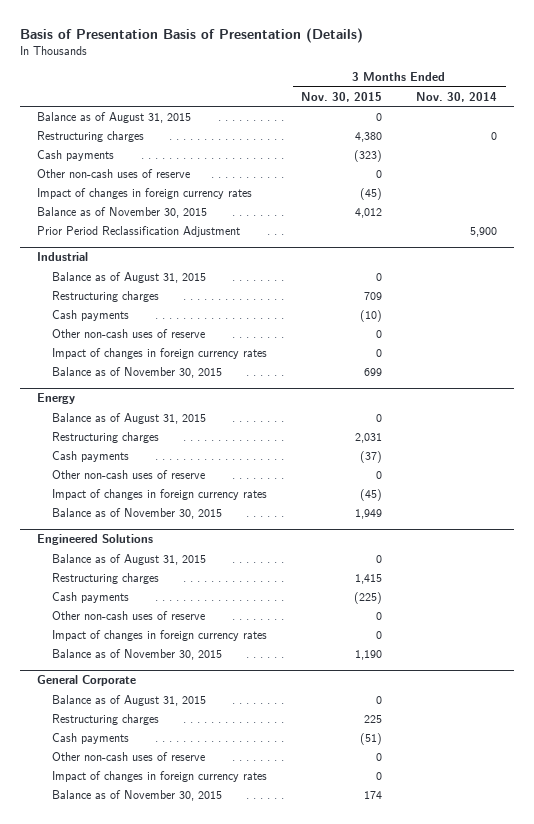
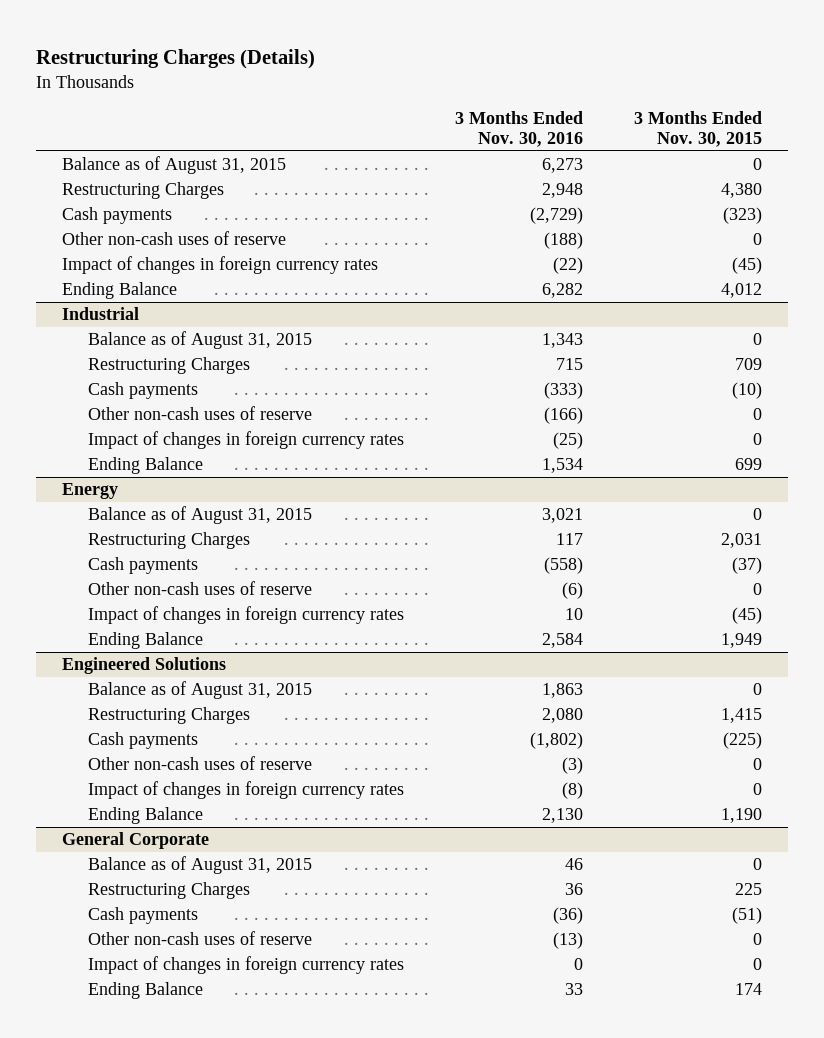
[19,27,363,43] Basis of Presentation Basis of Presentation (Details) -> [35,48,315,69] Restructuring Charges (Details)
[416,91,498,102] Nov. 30, 2014 -> none
none -> [454,110,583,148] 3 Months Ended Nov. 30, 2016
[36,131,144,143] Restructuring charges -> [61,182,224,200] Restructuring Charges
[36,226,240,238] Prior Period Reclassification Adjustment -> none
[36,207,207,219] Balance as of November 30, 2015 -> [61,282,177,300] Ending Balance
[52,291,160,303] Restructuring charges -> [87,357,250,375] Restructuring Charges
[52,367,223,379] Balance as of November 30, 2015 -> [87,457,203,475] Ending Balance
[52,432,160,444] Restructuring charges -> [87,532,250,550] Restructuring Charges
[52,508,223,520] Balance as of November 30, 2015 -> [87,632,203,650] Ending Balance
[52,573,160,585] Restructuring charges -> [87,707,250,725] Restructuring Charges
[52,649,223,661] Balance as of November 30, 2015 -> [87,807,203,825] Ending Balance
[52,714,160,726] Restructuring charges -> [87,882,250,900] Restructuring Charges
[52,790,223,802] Balance as of November 30, 2015 -> [87,982,203,1000] Ending Balance

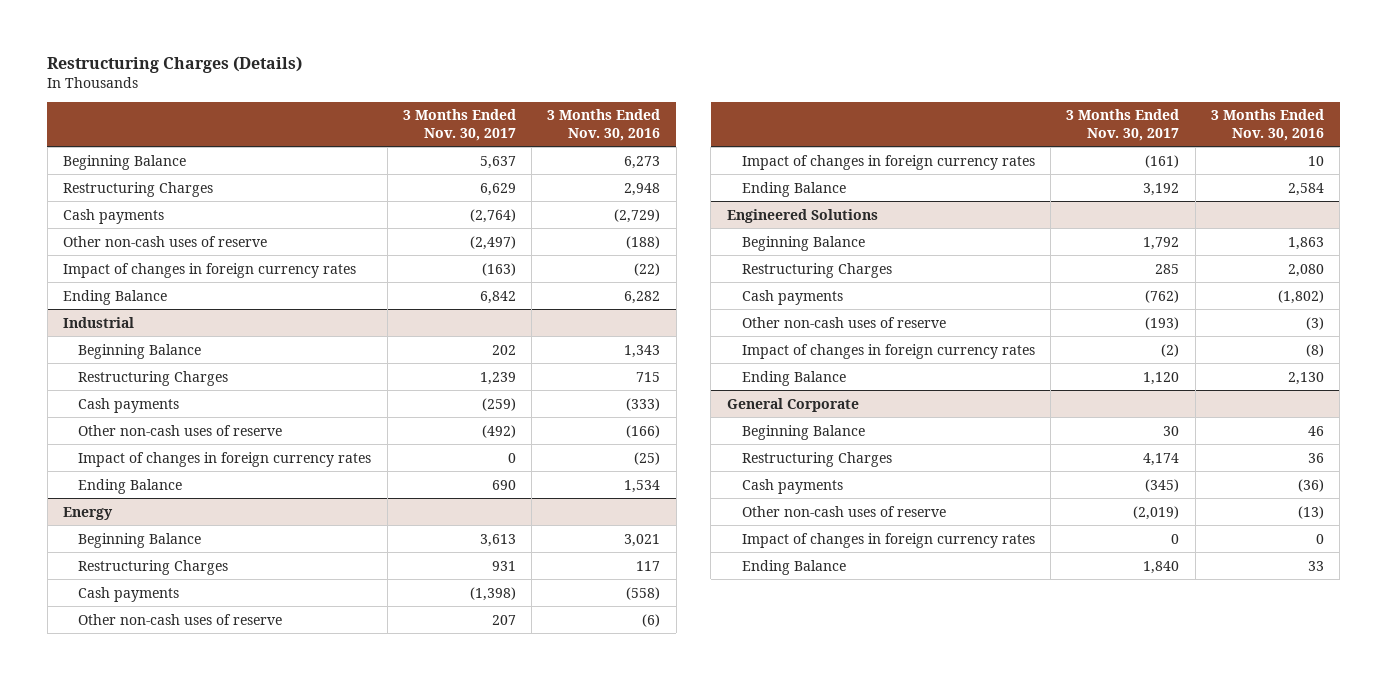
[634,110,763,148] 3 Months Ended Nov. 30, 2015 -> none
none -> [402,109,516,141] 3 Months Ended Nov. 30, 2017
[61,156,286,175] Balance as of August 31, 2015 -> [63,154,187,170] Beginning Balance
[87,331,312,350] Balance as of August 31, 2015 -> [78,343,202,359] Beginning Balance
[87,506,312,525] Balance as of August 31, 2015 -> [78,532,202,548] Beginning Balance
[87,681,312,700] Balance as of August 31, 2015 -> [741,235,865,251] Beginning Balance
[87,856,312,875] Balance as of August 31, 2015 -> [741,424,865,440] Beginning Balance

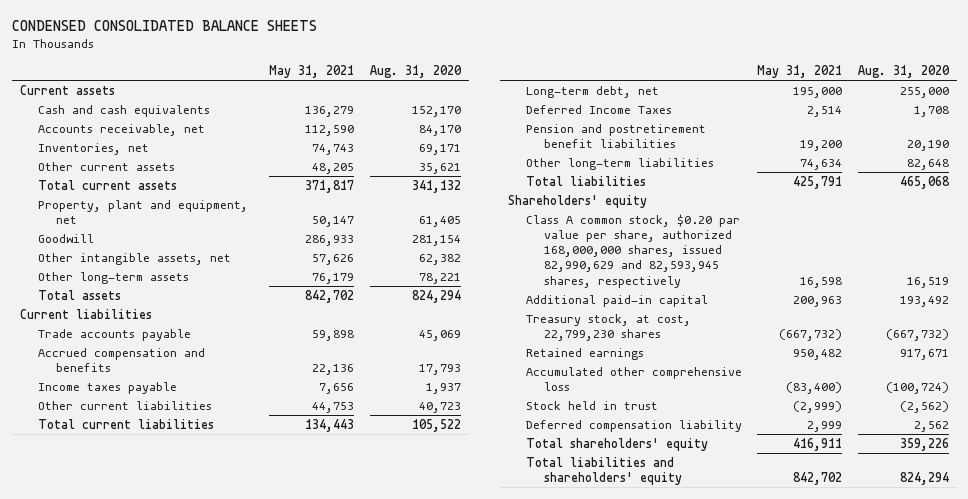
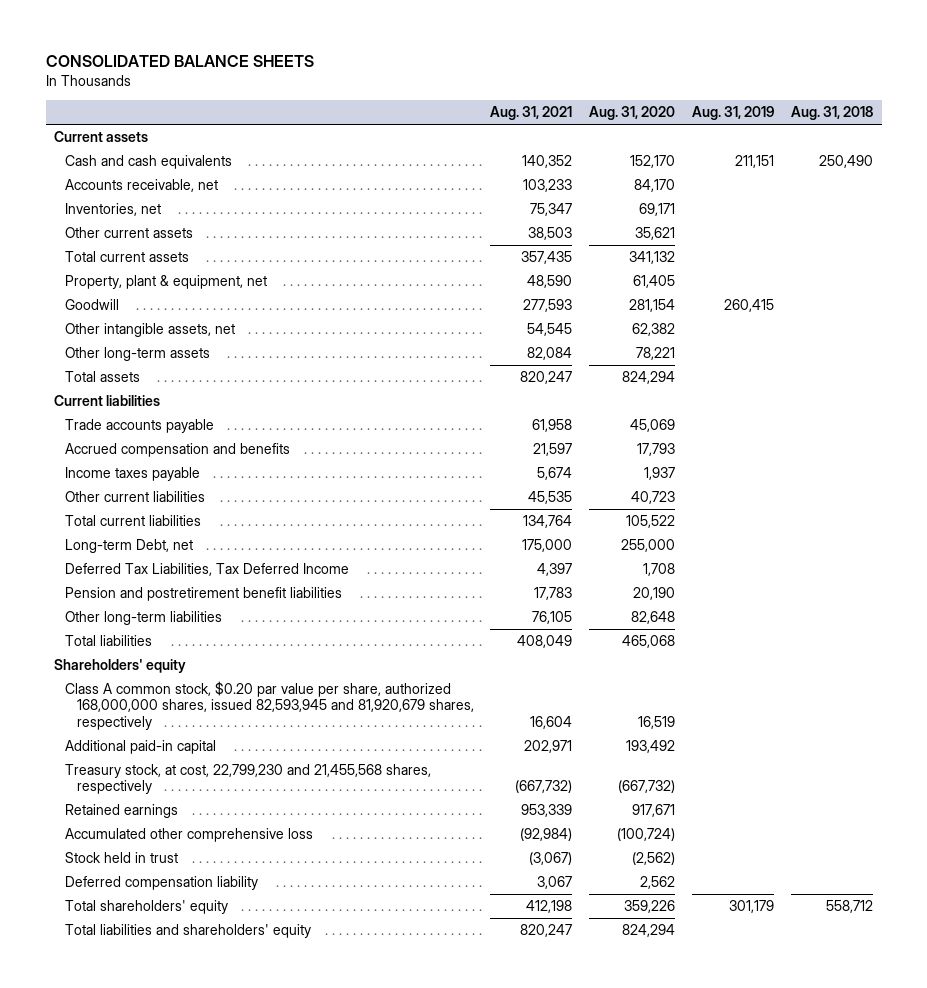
[11,20,317,32] CONDENSED CONSOLIDATED BALANCE SHEETS -> [45,55,314,68] CONSOLIDATED BALANCE SHEETS
[269,64,355,78] May 31, 2021 -> none
none -> [490,106,573,121] Aug. 31, 2021
none -> [692,106,775,121] Aug. 31, 2019
none -> [791,106,874,121] Aug. 31, 2018
[37,199,248,225] Property, plant and equipment, net -> [65,275,268,290] Property, plant & equipment, net
[525,85,659,98] Long-term debt, net -> [65,539,194,554] Long-term Debt, net
[525,104,672,114] Deferred Income Taxes -> [65,563,350,577] Deferred Tax Liabilities, Tax Deferred Income
[525,213,740,288] Class A common stock, $0.20 par value per share, authorized 168,000,000 shares, issued 82,990,629 and 82,593,945 shares, respectively -> [65,681,474,730] Class A common stock, $0.20 par value per share, authorized 168,000,000 shares, issued 82,593,945 and 81,920,679 shares, respectively
[525,313,691,342] Treasury stock, at cost, 22,799,230 shares -> [65,764,432,795] Treasury stock, at cost, 22,799,230 and 21,455,568 shares, respectively

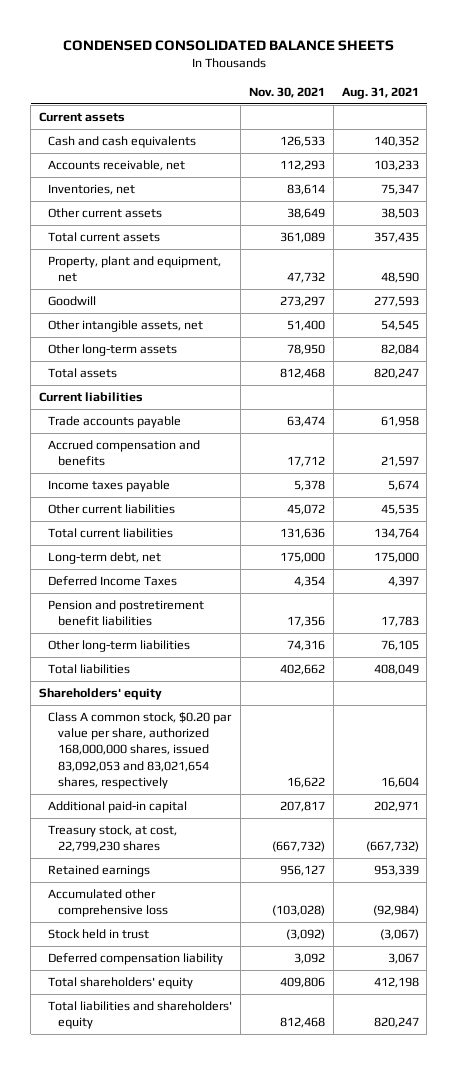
[45,55,314,68] CONSOLIDATED BALANCE SHEETS -> [62,40,394,52] CONDENSED CONSOLIDATED BALANCE SHEETS
[589,106,676,121] Aug. 31, 2020 -> none
[692,106,775,121] Aug. 31, 2019 -> none
[791,106,874,121] Aug. 31, 2018 -> none
none -> [248,86,325,98] Nov. 30, 2021
[65,275,268,290] Property, plant & equipment, net -> [48,256,222,283] Property, plant and equipment, net
[65,539,194,554] Long-term Debt, net -> [48,552,162,565] Long-term debt, net
[65,563,350,577] Deferred Tax Liabilities, Tax Deferred Income -> [48,576,178,587] Deferred Income Taxes
[65,681,474,730] Class A common stock, $0.20 par value per share, authorized 168,000,000 shares, issued 82,593,945 and 81,920,679 shares, respectively -> [48,712,233,789] Class A common stock, $0.20 par value per share, authorized 168,000,000 shares, issued 83,092,053 and 83,021,654 shares, respectively
[65,764,432,795] Treasury stock, at cost, 22,799,230 and 21,455,568 shares, respectively -> [48,825,178,853] Treasury stock, at cost, 22,799,230 shares

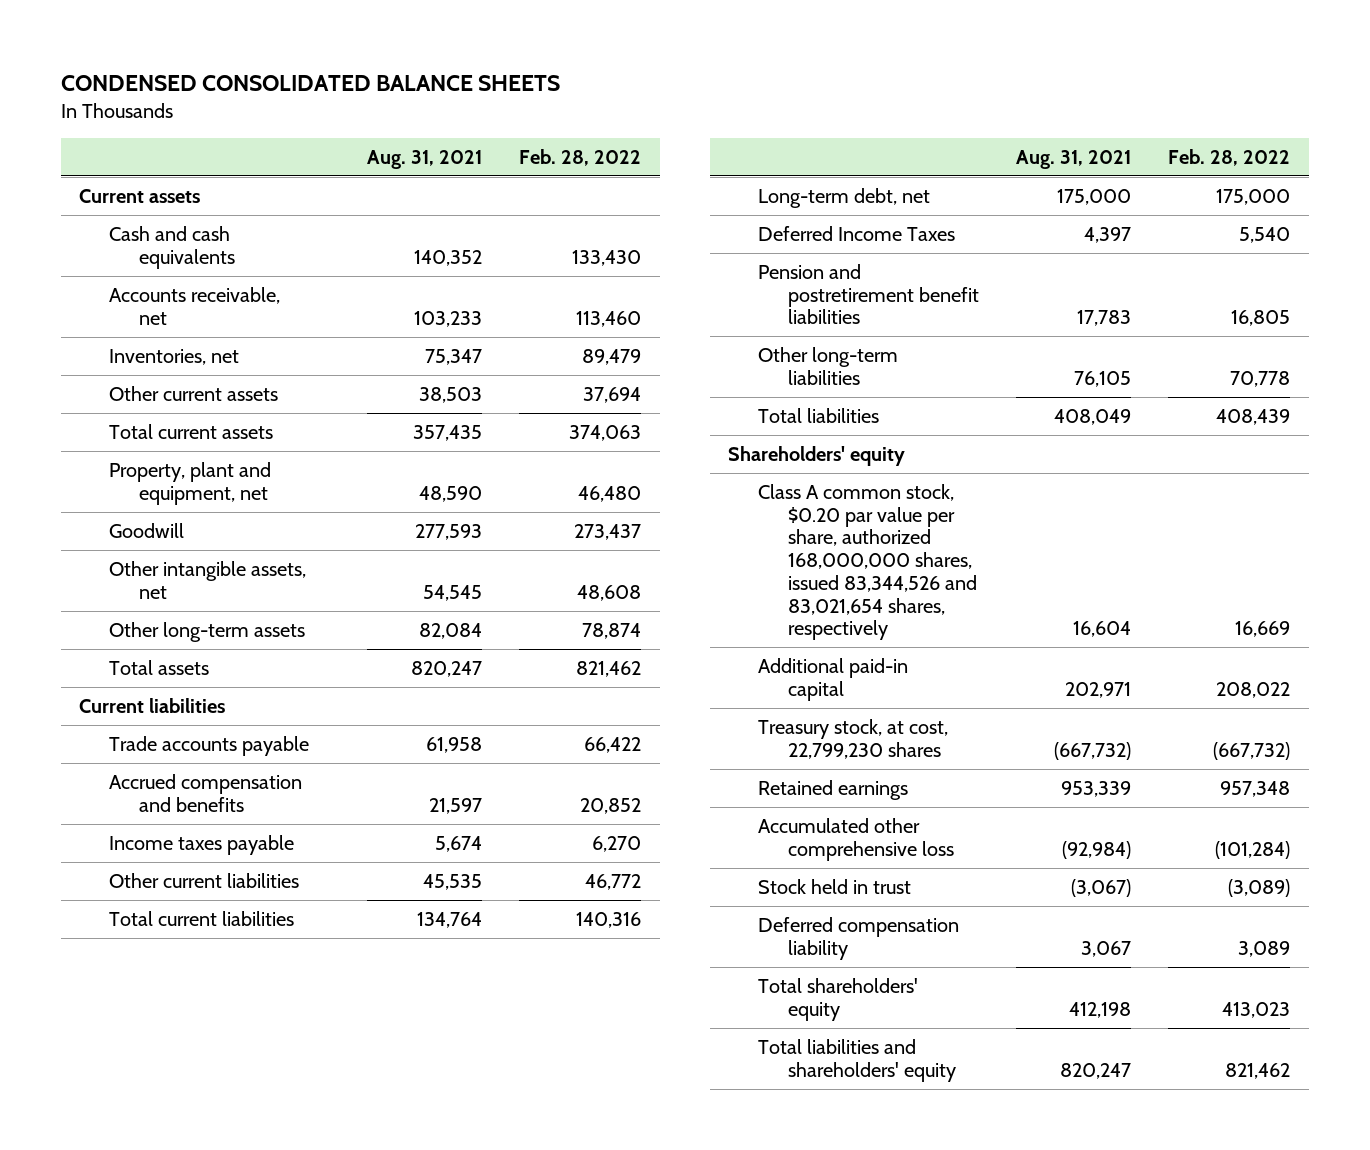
[248,86,325,98] Nov. 30, 2021 -> none
none -> [519,148,642,166] Feb. 28, 2022
[48,712,233,789] Class A common stock, $0.20 par value per share, authorized 168,000,000 shares, issued 83,092,053 and 83,021,654 shares, respectively -> [757,483,977,641] Class A common stock, $0.20 par value per share, authorized 168,000,000 shares, issued 83,344,526 and 83,021,654 shares, respectively

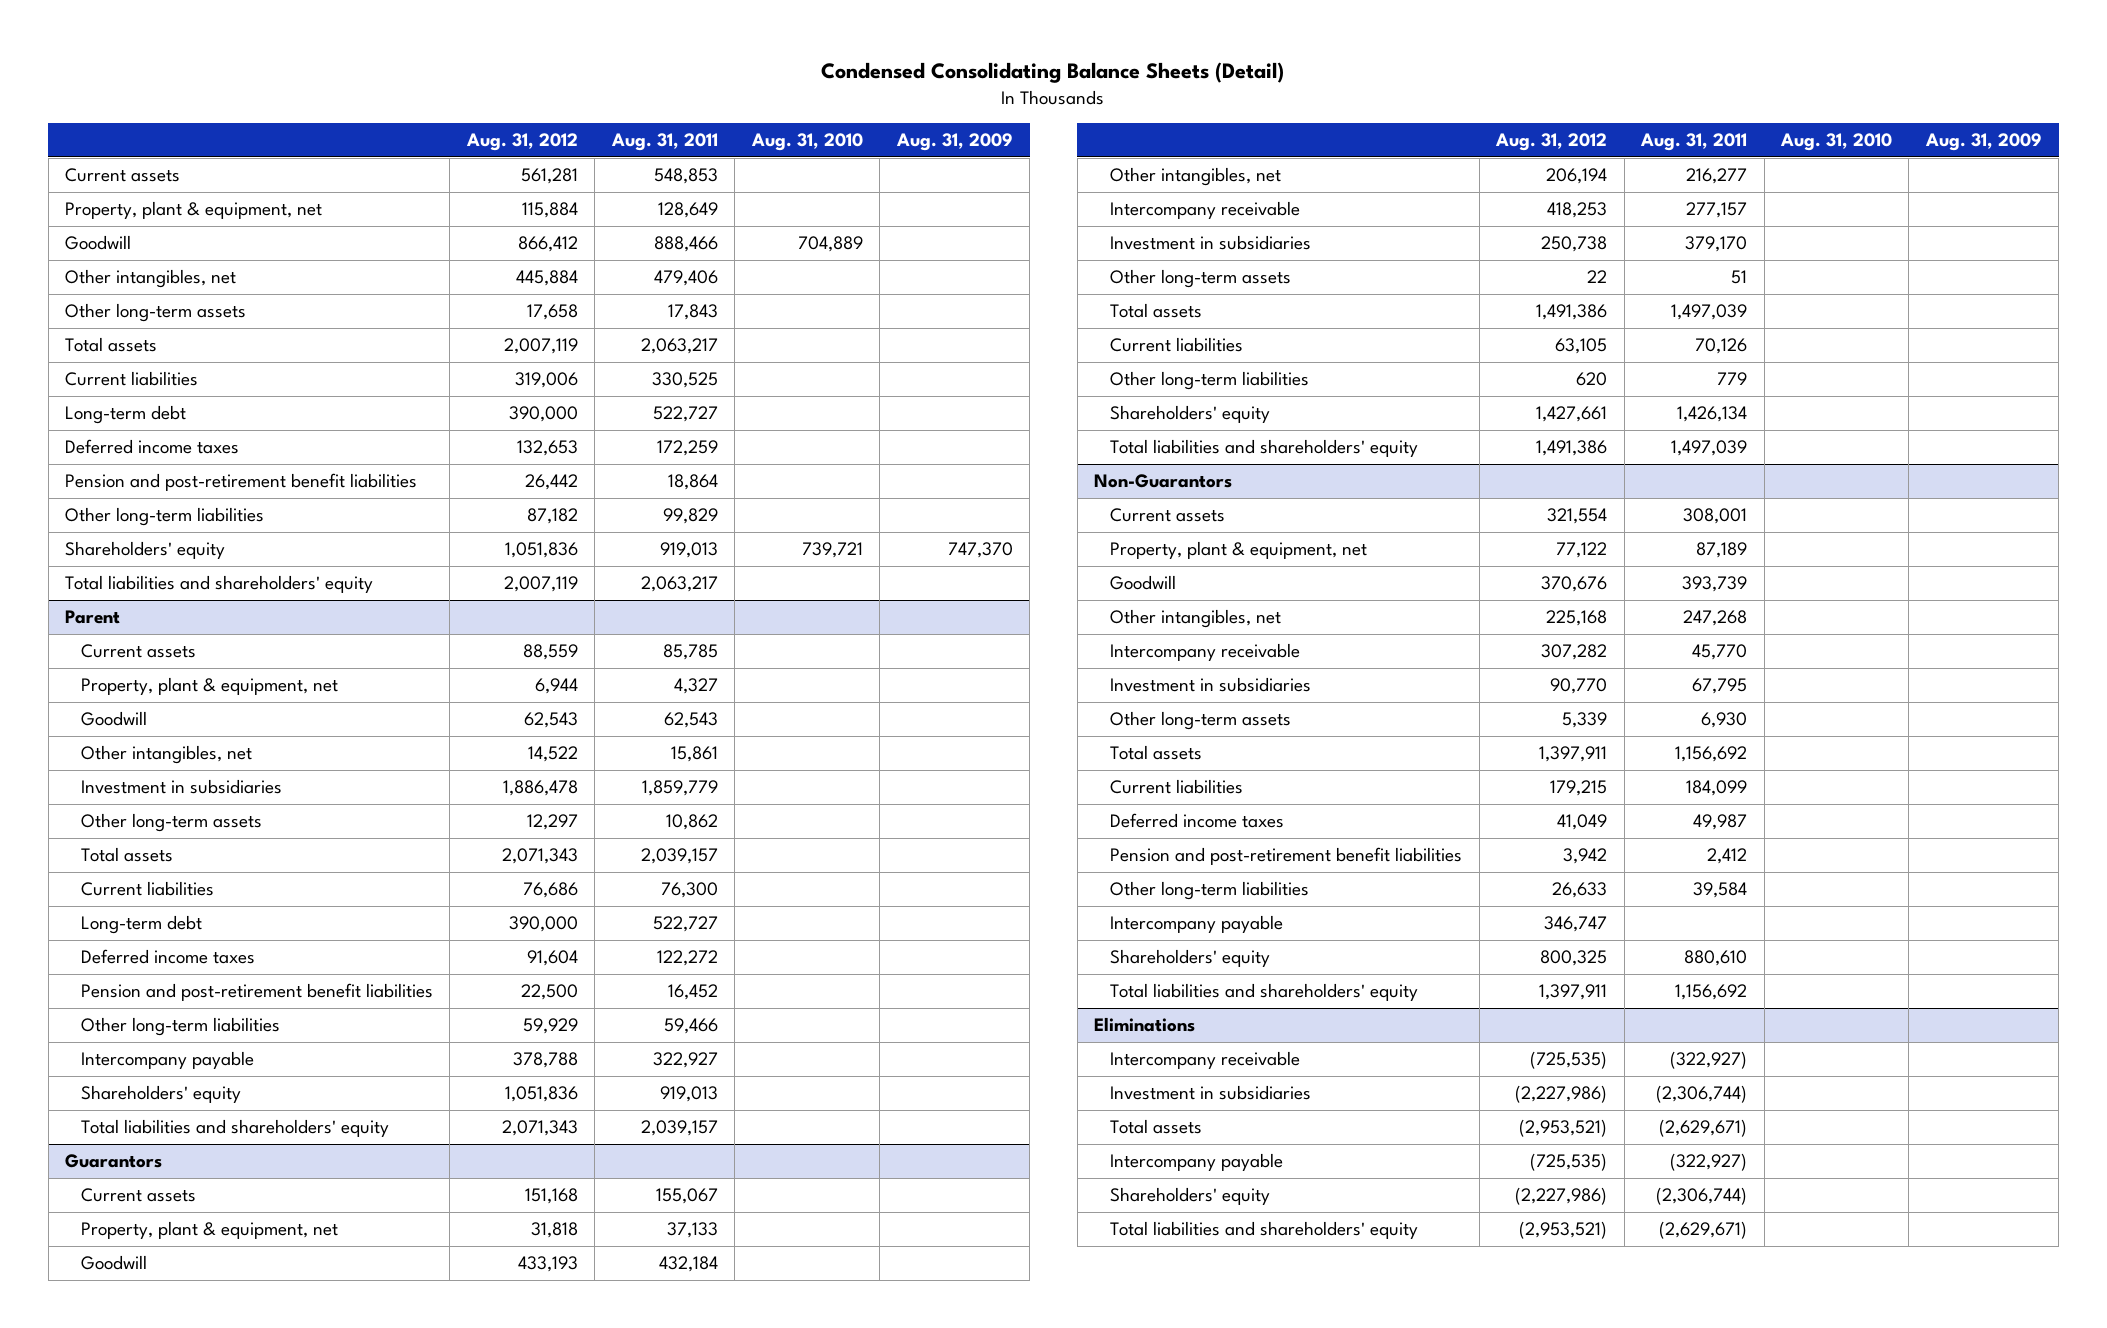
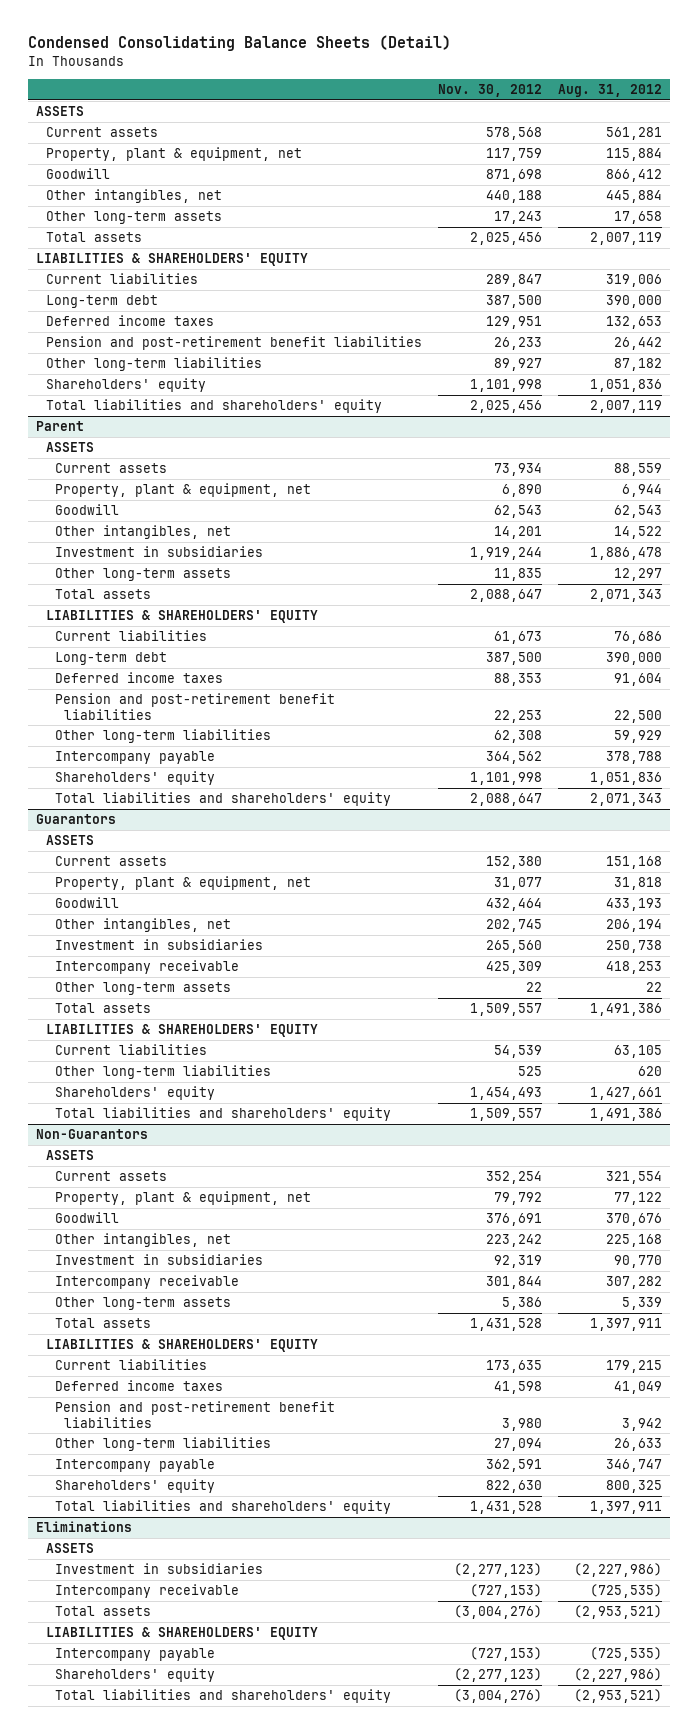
[610,133,718,152] Aug. 31, 2011 -> none
[750,133,863,152] Aug. 31, 2010 -> none
[895,133,1013,152] Aug. 31, 2009 -> none
none -> [437,84,542,98] Nov. 30, 2012
none -> [36,106,85,117] ASSETS
none -> [36,253,309,267] LIABILITIES & SHAREHOLDERS' EQUITY
none -> [45,442,94,453] ASSETS
none -> [45,610,318,624] LIABILITIES & SHAREHOLDERS' EQUITY
none -> [45,835,94,846] ASSETS
[1110,201,1301,220] Intercompany receivable -> [54,960,239,975] Intercompany receivable
none -> [45,1024,318,1038] LIABILITIES & SHAREHOLDERS' EQUITY
none -> [45,1150,94,1161] ASSETS
[1110,643,1301,662] Intercompany receivable -> [54,1275,239,1290] Intercompany receivable
none -> [45,1339,318,1353] LIABILITIES & SHAREHOLDERS' EQUITY
none -> [45,1543,94,1554] ASSETS
[1110,1051,1301,1070] Intercompany receivable -> [54,1584,239,1599] Intercompany receivable
none -> [45,1627,318,1641] LIABILITIES & SHAREHOLDERS' EQUITY

